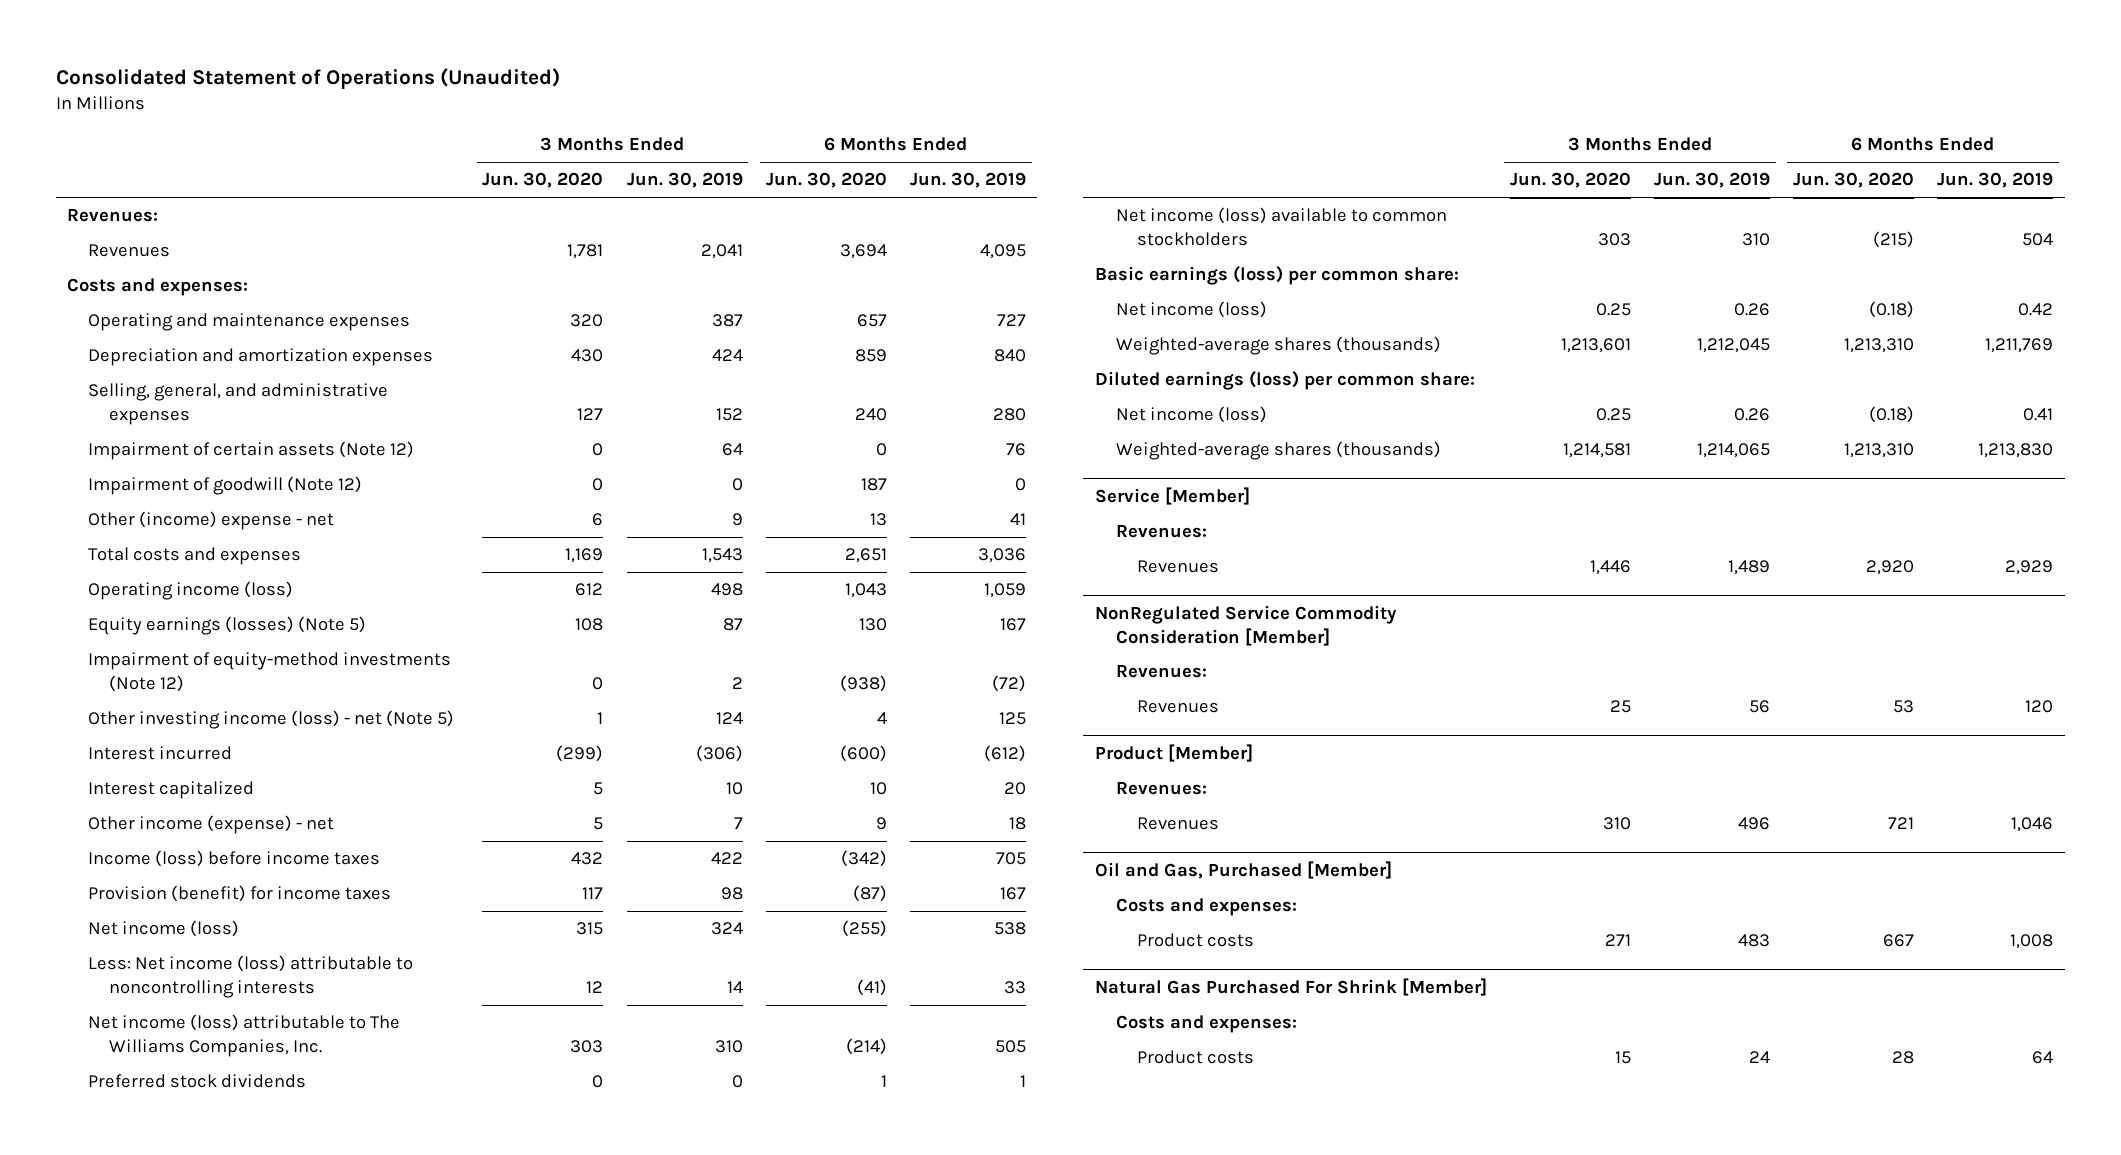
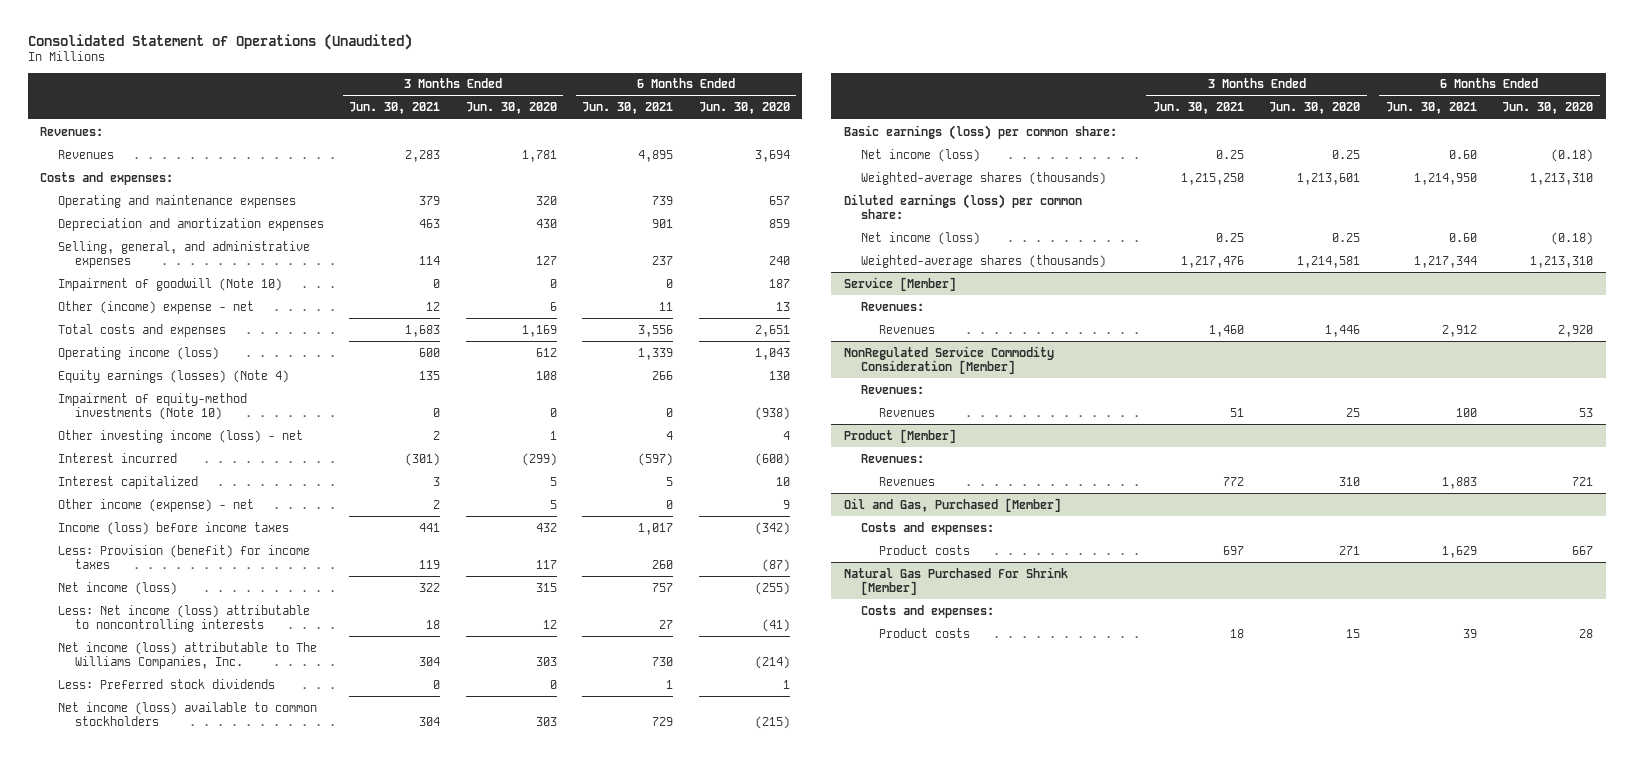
[626,172,743,189] Jun. 30, 2019 -> none
[909,172,1026,189] Jun. 30, 2019 -> none
none -> [349,102,441,115] Jun. 30, 2021
none -> [582,102,674,115] Jun. 30, 2021
[88,441,415,461] Impairment of certain assets (Note 12) -> none
[88,476,363,496] Impairment of goodwill (Note 12) -> [57,277,282,291] Impairment of goodwill (Note 10)
[88,616,367,636] Equity earnings (losses) (Note 5) -> [57,369,289,383] Equity earnings (losses) (Note 4)
[88,652,452,692] Impairment of equity-method investments (Note 12) -> [57,392,247,420] Impairment of equity-method investments (Note 10)
[88,710,455,730] Other investing income (loss) - net (Note 5) -> [57,429,303,443] Other investing income (loss) - net
[88,885,392,903] Provision (benefit) for income taxes -> [57,544,310,569] Less: Provision (benefit) for income taxes
[88,1074,307,1089] Preferred stock dividends -> [57,678,275,689] Less: Preferred stock dividends

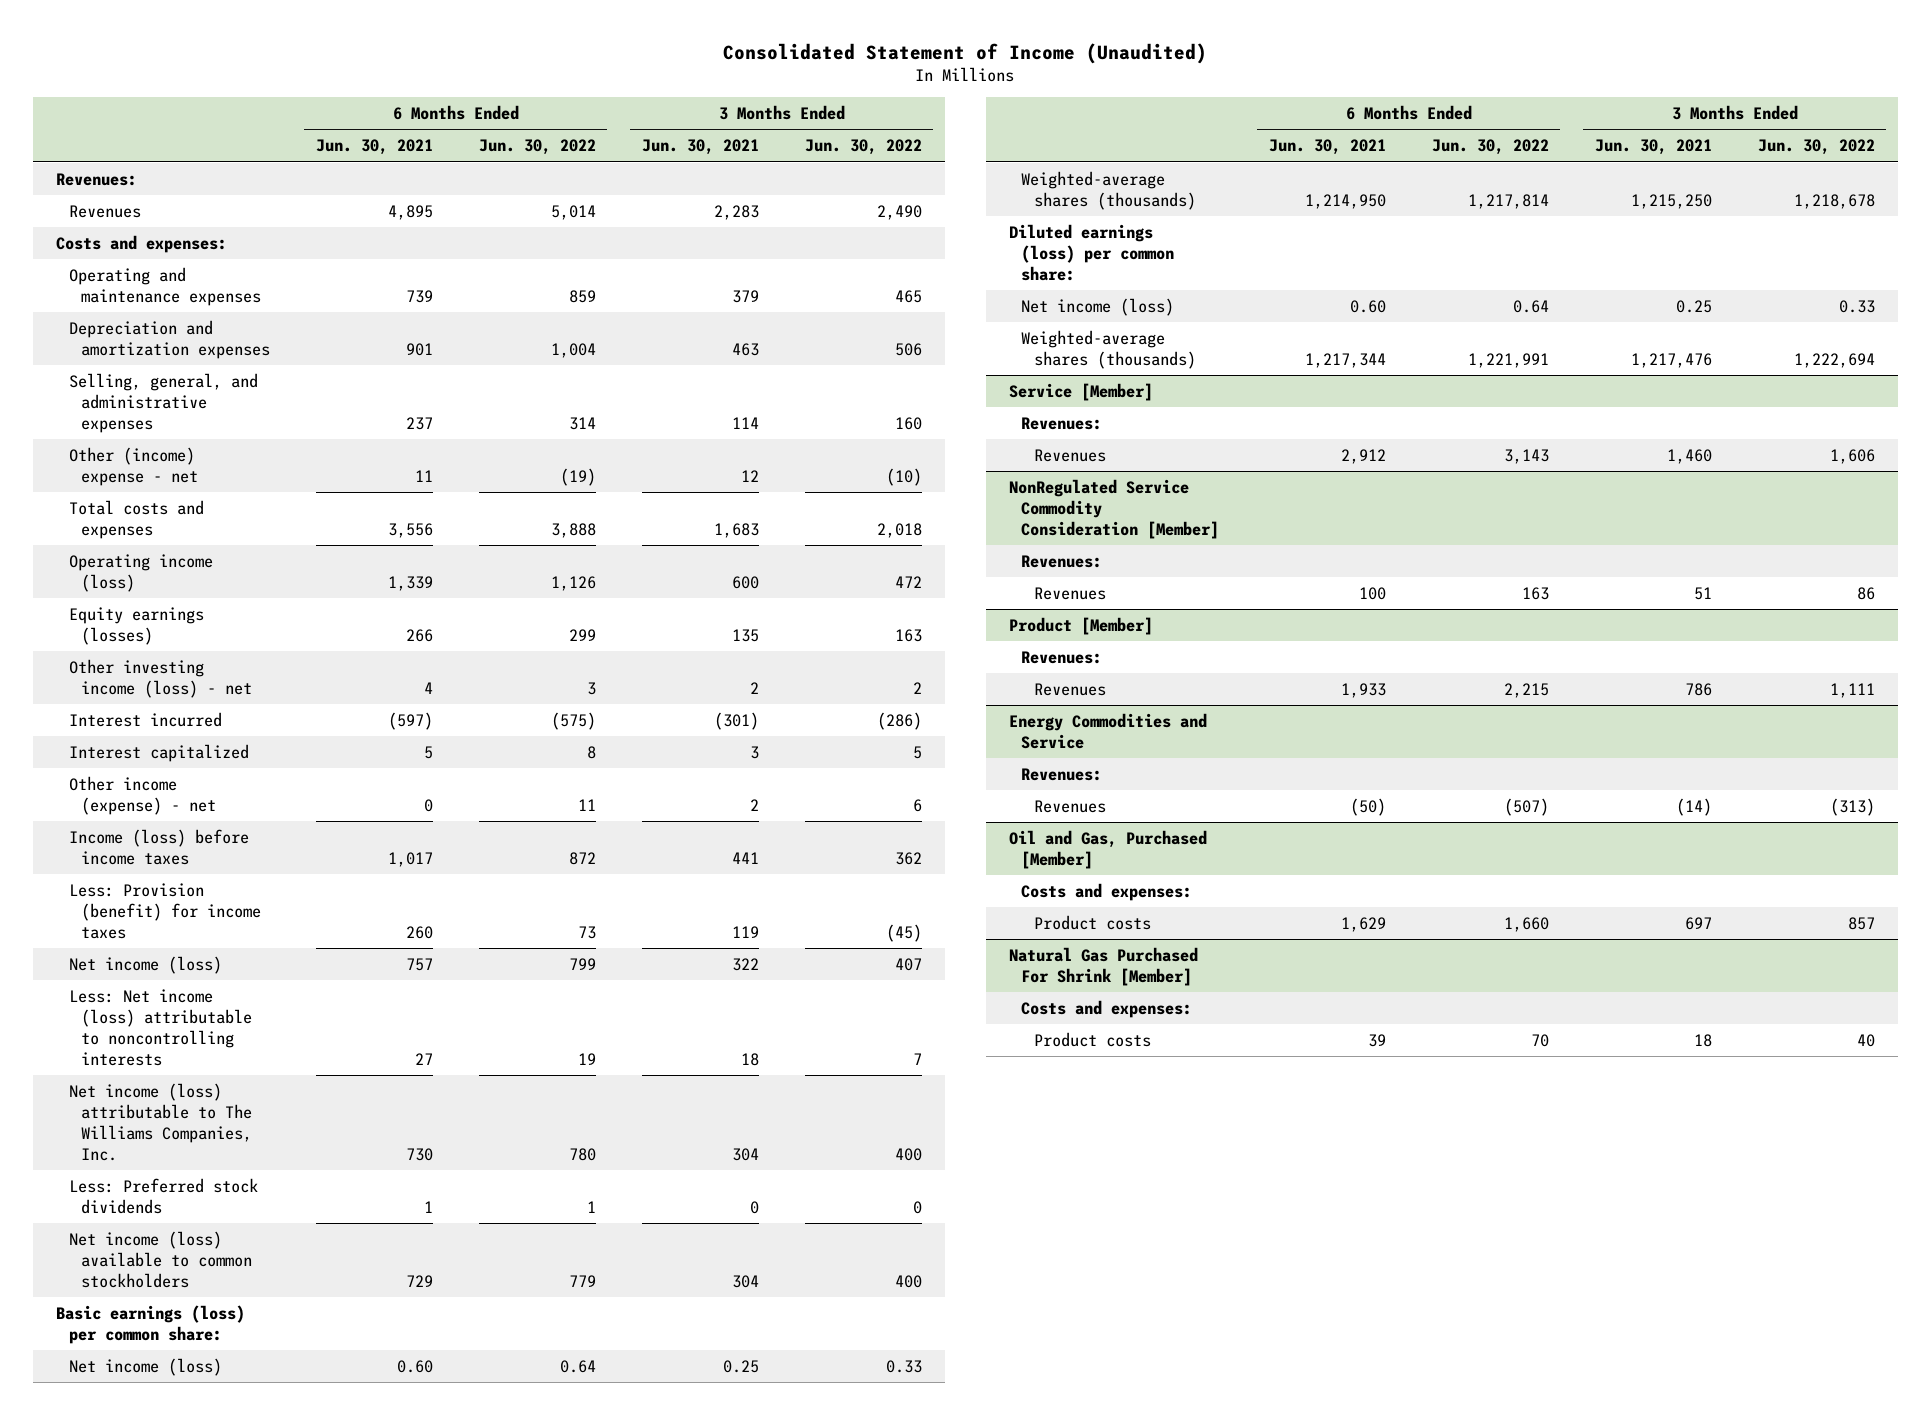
[27,33,412,50] Consolidated Statement of Operations (Unaudited) -> [723,42,1208,64] Consolidated Statement of Income (Unaudited)
[465,102,557,115] Jun. 30, 2020 -> none
[698,102,790,115] Jun. 30, 2020 -> none
none -> [478,139,596,156] Jun. 30, 2022
none -> [804,139,922,156] Jun. 30, 2022
[57,277,282,291] Impairment of goodwill (Note 10) -> none
[57,392,247,420] Impairment of equity-method investments (Note 10) -> none
[57,369,289,383] Equity earnings (losses) (Note 4) -> [68,606,204,645] Equity earnings (losses)
[1222,476,1244,486] 772 -> [1684,682,1712,696] 786
[1441,476,1477,489] 1,883 -> [1340,682,1386,698] 1,933
none -> [1008,712,1207,749] Energy Commodities and Service
none -> [1021,767,1103,781] Revenues:
none -> [1033,799,1106,813] Revenues

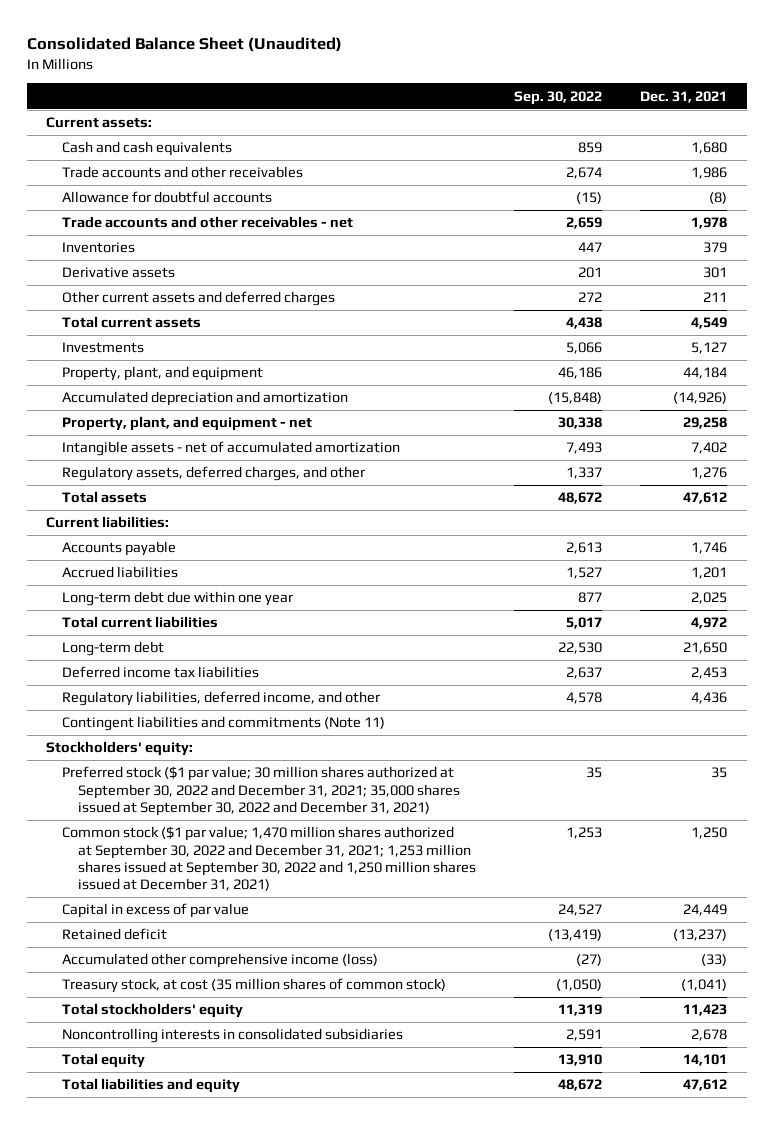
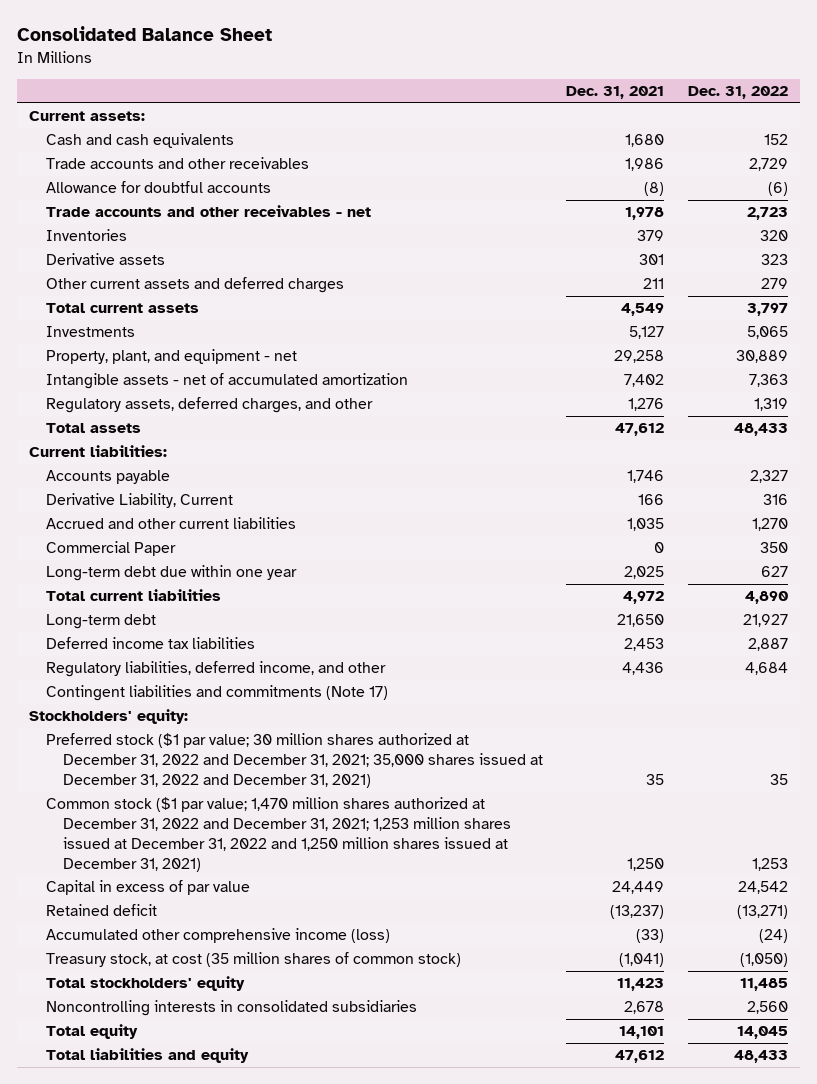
[26,37,342,53] Consolidated Balance Sheet (Unaudited) -> [16,26,272,42] Consolidated Balance Sheet
[513,90,602,105] Sep. 30, 2022 -> none
none -> [688,86,789,100] Dec. 31, 2022
[61,366,263,382] Property, plant, and equipment -> none
[61,391,348,407] Accumulated depreciation and amortization -> none
none -> [45,493,233,509] Derivative Liability, Current
[61,566,178,579] Accrued liabilities -> [45,517,296,530] Accrued and other current liabilities
[691,567,728,580] 1,201 -> [627,518,665,532] 1,035
none -> [45,541,176,557] Commercial Paper
[61,716,385,732] Contingent liabilities and commitments (Note 11) -> [45,685,388,702] Contingent liabilities and commitments (Note 17)
[61,766,460,816] Preferred stock ($1 par value; 30 million shares authorized at September 30, 2022 and December 31, 2021; 35,000 shares issued at September 30, 2022 and December 31, 2021) -> [45,733,543,789] Preferred stock ($1 par value; 30 million shares authorized at December 31, 2022 and December 31, 2021; 35,000 shares issued at December 31, 2022 and December 31, 2021)
[61,826,476,892] Common stock ($1 par value; 1,470 million shares authorized at September 30, 2022 and December 31, 2021; 1,253 million shares issued at September 30, 2022 and 1,250 million shares issued at December 31, 2021) -> [45,797,511,872] Common stock ($1 par value; 1,470 million shares authorized at December 31, 2022 and December 31, 2021; 1,253 million shares issued at December 31, 2022 and 1,250 million shares issued at December 31, 2021)

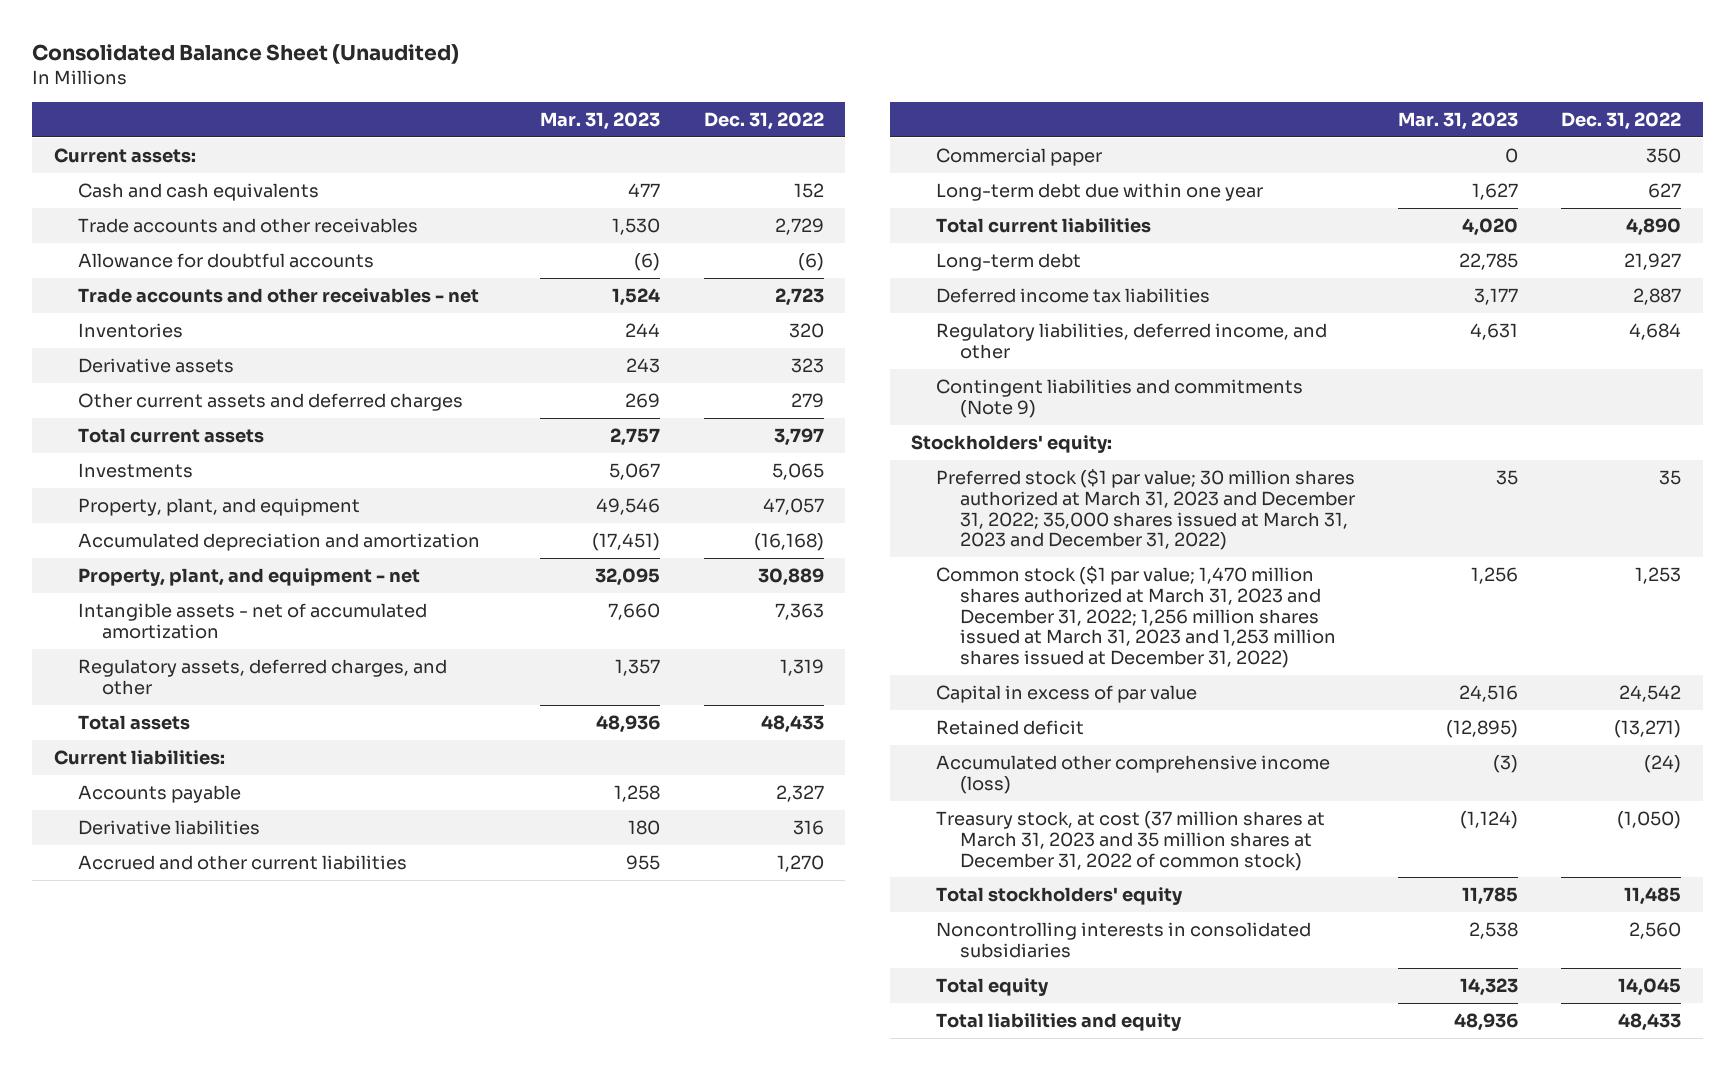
[16,26,272,42] Consolidated Balance Sheet -> [32,43,460,64] Consolidated Balance Sheet (Unaudited)
[566,86,665,100] Dec. 31, 2021 -> none
none -> [540,111,661,130] Mar. 31, 2023
none -> [77,497,360,516] Property, plant, and equipment
none -> [77,532,480,551] Accumulated depreciation and amortization
[45,493,233,509] Derivative Liability, Current -> [77,819,260,835] Derivative liabilities
[45,541,176,557] Commercial Paper -> [935,147,1102,166] Commercial paper
[45,685,388,702] Contingent liabilities and commitments (Note 17) -> [935,378,1303,418] Contingent liabilities and commitments (Note 9)
[45,733,543,789] Preferred stock ($1 par value; 30 million shares authorized at December 31, 2022 and December 31, 2021; 35,000 shares issued at December 31, 2022 and December 31, 2021) -> [935,468,1356,551] Preferred stock ($1 par value; 30 million shares authorized at March 31, 2023 and December 31, 2022; 35,000 shares issued at March 31, 2023 and December 31, 2022)
[45,797,511,872] Common stock ($1 par value; 1,470 million shares authorized at December 31, 2022 and December 31, 2021; 1,253 million shares issued at December 31, 2022 and 1,250 million shares issued at December 31, 2021) -> [935,565,1337,669] Common stock ($1 par value; 1,470 million shares authorized at March 31, 2023 and December 31, 2022; 1,256 million shares issued at March 31, 2023 and 1,253 million shares issued at December 31, 2022)
[45,952,461,968] Treasury stock, at cost (35 million shares of common stock) -> [935,810,1325,871] Treasury stock, at cost (37 million shares at March 31, 2023 and 35 million shares at December 31, 2022 of common stock)

